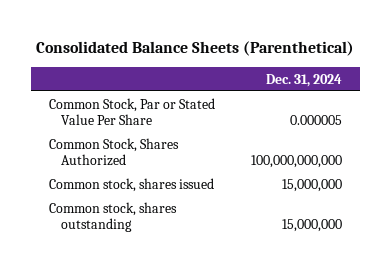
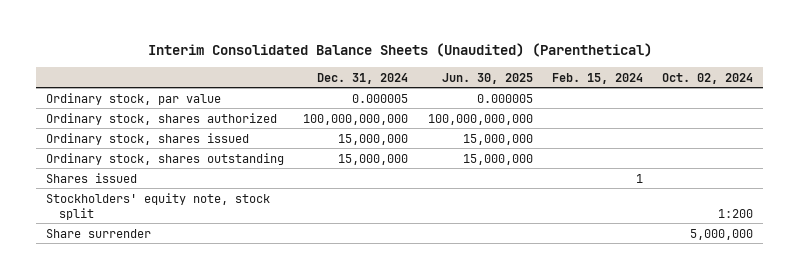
[36,40,355,56] Consolidated Balance Sheets (Parenthetical) -> [147,42,652,57] Interim Consolidated Balance Sheets (Unaudited) (Parenthetical)
none -> [441,72,533,84] Jun. 30, 2025
none -> [552,72,644,84] Feb. 15, 2024
none -> [662,72,754,84] Oct. 02, 2024
[48,97,215,126] Common Stock, Par or Stated Value Per Share -> [45,92,221,105] Ordinary stock, par value
[48,137,179,167] Common Stock, Shares Authorized -> [45,112,277,125] Ordinary stock, shares authorized
[48,177,214,192] Common stock, shares issued -> [45,132,249,145] Ordinary stock, shares issued
[48,201,177,233] Common stock, shares outstanding -> [45,152,284,165] Ordinary stock, shares outstanding
none -> [45,172,137,183] Shares issued
none -> [45,192,270,220] Stockholders' equity note, stock split
none -> [45,228,151,238] Share surrender

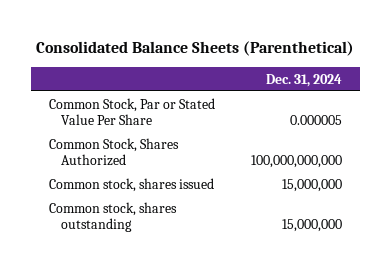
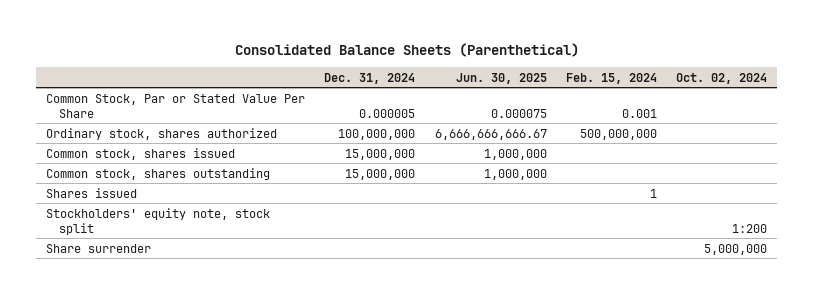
none -> [455,72,547,84] Jun. 30, 2025
none -> [566,72,658,84] Feb. 15, 2024
none -> [676,72,768,84] Oct. 02, 2024
[48,137,179,167] Common Stock, Shares Authorized -> [45,127,277,140] Ordinary stock, shares authorized
[250,155,342,169] 100,000,000,000 -> [338,128,416,140] 100,000,000
none -> [45,187,137,198] Shares issued
none -> [45,207,270,235] Stockholders' equity note, stock split
none -> [45,243,151,253] Share surrender

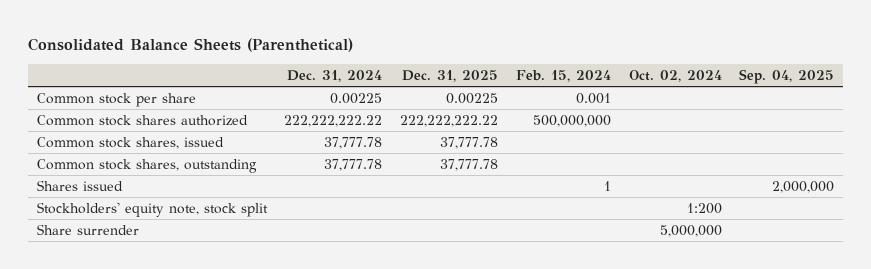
[455,72,547,84] Jun. 30, 2025 -> none
none -> [402,69,499,82] Dec. 31, 2025
none -> [739,68,835,84] Sep. 04, 2025
[45,93,305,118] Common Stock, Par or Stated Value Per Share -> [36,93,196,108] Common stock per share
[359,108,416,118] 0.000005 -> [330,93,383,105] 0.00225
[45,127,277,140] Ordinary stock, shares authorized -> [36,115,248,127] Common stock shares authorized
[338,128,416,140] 100,000,000 -> [284,115,383,128] 222,222,222.22
[45,147,235,160] Common stock, shares issued -> [36,137,224,150] Common stock shares, issued
[345,148,416,160] 15,000,000 -> [324,137,383,150] 37,777.78
[45,167,270,180] Common stock, shares outstanding -> [36,159,257,174] Common stock shares, outstanding
[345,168,416,180] 15,000,000 -> [324,159,383,172] 37,777.78

